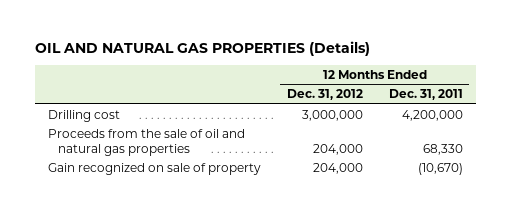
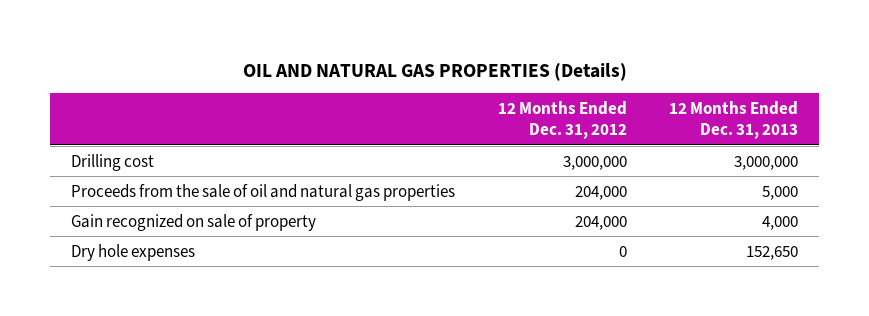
[388,89,463,101] Dec. 31, 2011 -> none
none -> [668,101,798,140] 12 Months Ended Dec. 31, 2013
none -> [71,243,196,261] Dry hole expenses

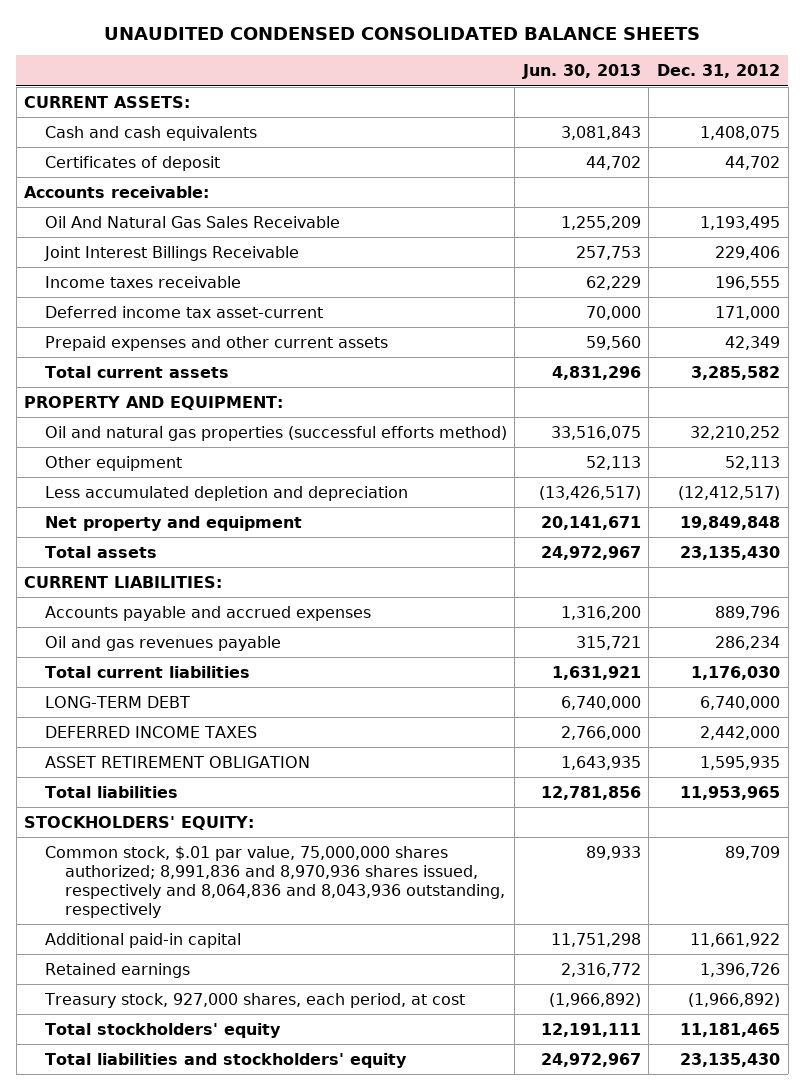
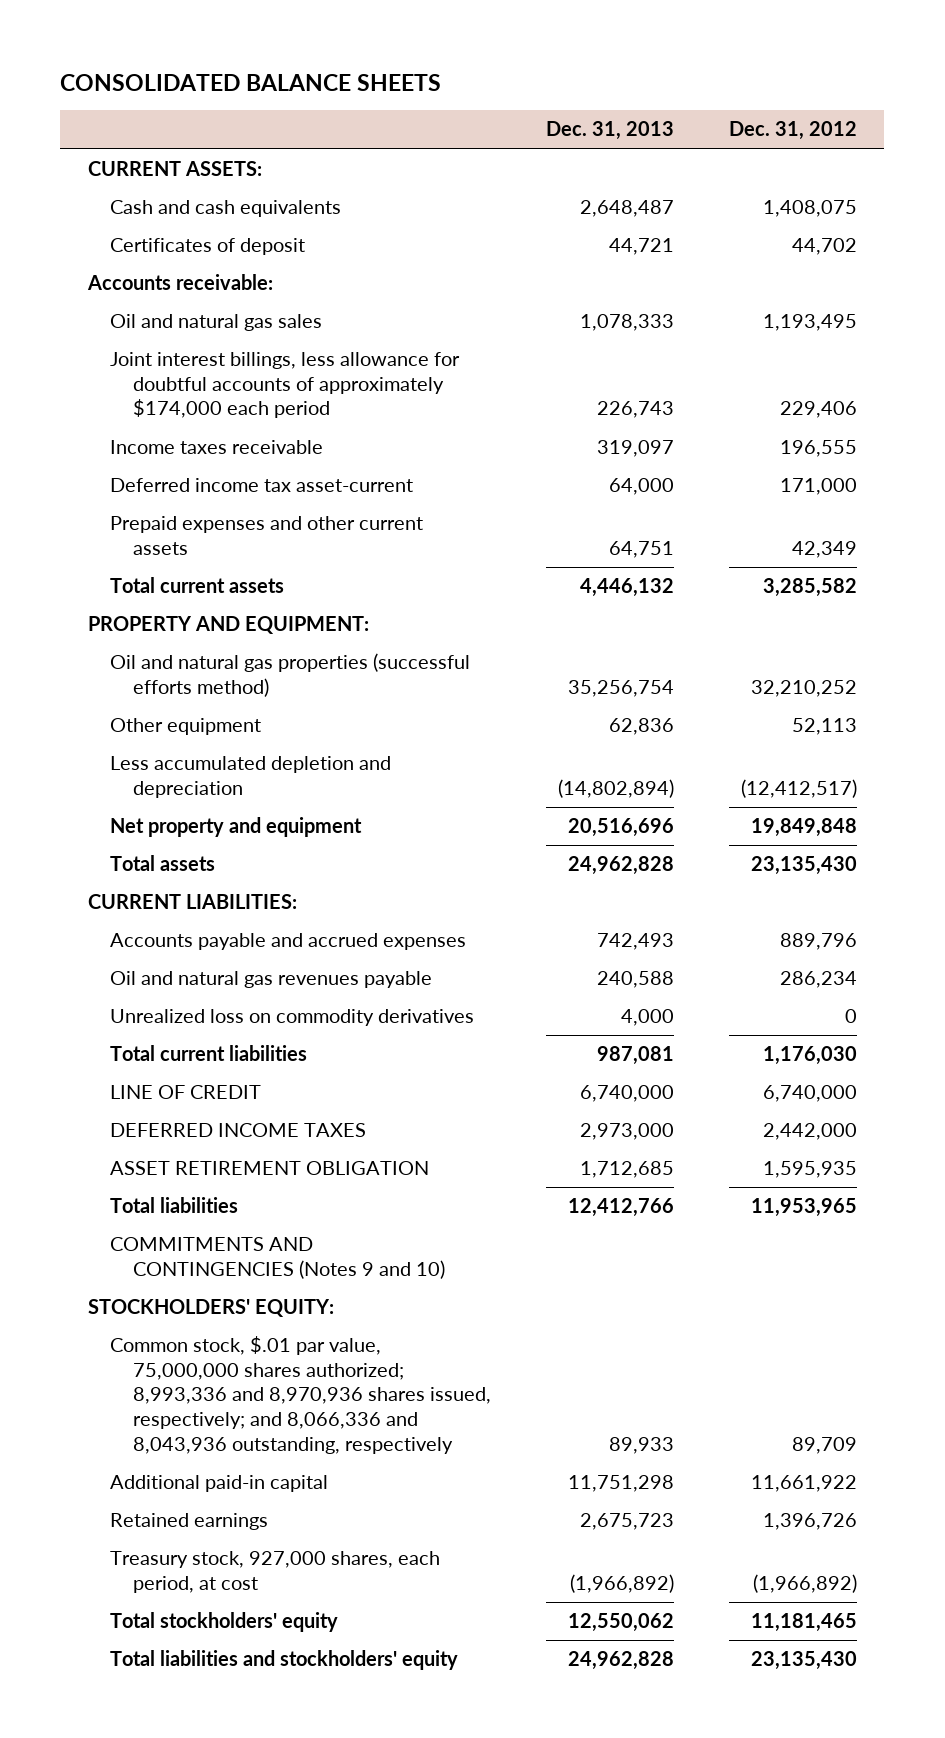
[104,27,701,41] UNAUDITED CONDENSED CONSOLIDATED BALANCE SHEETS -> [60,73,442,91] CONSOLIDATED BALANCE SHEETS
[521,64,641,80] Jun. 30, 2013 -> none
none -> [545,121,674,141] Dec. 31, 2013
[44,215,340,228] Oil And Natural Gas Sales Receivable -> [110,314,323,332] Oil and natural gas sales
[43,245,299,261] Joint Interest Billings Receivable -> [110,352,461,419] Joint interest billings, less allowance for doubtful accounts of approximately $174,000 each period
[44,635,281,651] Oil and gas revenues payable -> [110,971,433,989] Oil and natural gas revenues payable
none -> [110,1009,475,1027] Unrealized loss on commodity derivatives
[44,695,190,708] LONG-TERM DEBT -> [110,1085,262,1100] LINE OF CREDIT
none -> [110,1237,446,1279] COMMITMENTS AND CONTINGENCIES (Notes 9 and 10)
[44,845,505,918] Common stock, $.01 par value, 75,000,000 shares authorized; 8,991,836 and 8,970,936 shares issued, respectively and 8,064,836 and 8,043,936 outstanding, respectively -> [110,1336,492,1454] Common stock, $.01 par value, 75,000,000 shares authorized; 8,993,336 and 8,970,936 shares issued, respectively; and 8,066,336 and 8,043,936 outstanding, respectively

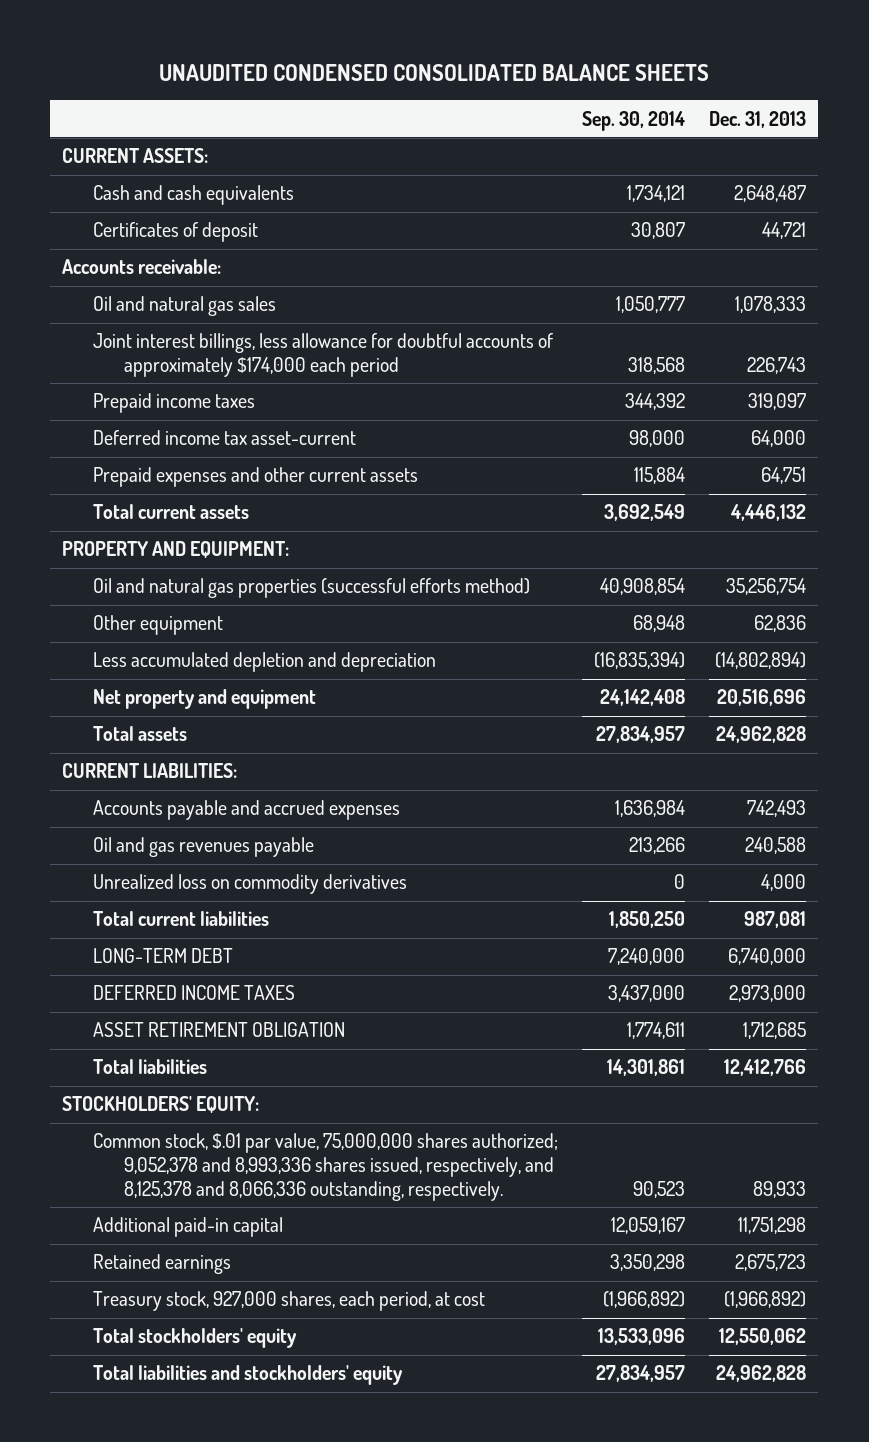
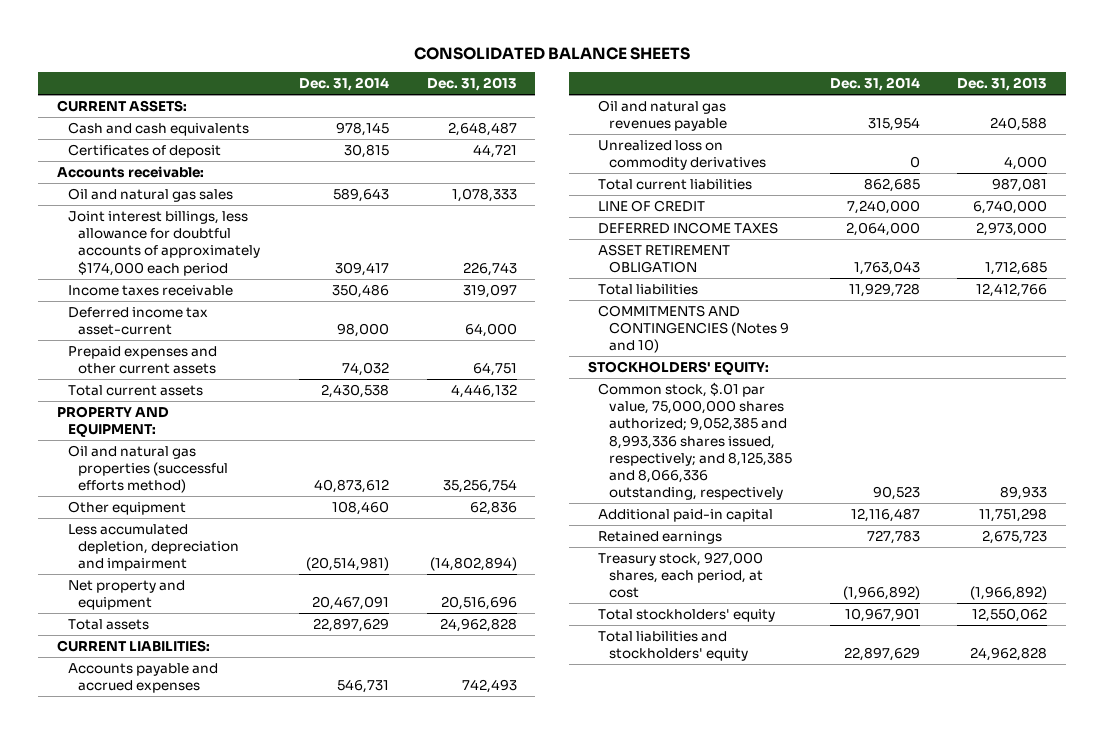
[159,63,710,81] UNAUDITED CONDENSED CONSOLIDATED BALANCE SHEETS -> [414,47,691,61] CONSOLIDATED BALANCE SHEETS
[582,110,686,131] Sep. 30, 2014 -> none
none -> [299,77,390,92] Dec. 31, 2014
[93,393,256,414] Prepaid income taxes -> [67,284,233,296] Income taxes receivable
[93,652,437,673] Less accumulated depletion and depreciation -> [67,523,240,572] Less accumulated depletion, depreciation and impairment
[93,837,315,858] Oil and gas revenues payable -> [598,99,728,132] Oil and natural gas revenues payable
[93,948,234,964] LONG-TERM DEBT -> [598,199,706,212] LINE OF CREDIT
none -> [598,304,790,354] COMMITMENTS AND CONTINGENCIES (Notes 9 and 10)
[93,1133,559,1201] Common stock, $.01 par value, 75,000,000 shares authorized; 9,052,378 and 8,993,336 shares issued, respectively, and 8,125,378 and 8,066,336 outstanding, respectively. -> [598,381,793,501] Common stock, $.01 par value, 75,000,000 shares authorized; 9,052,385 and 8,993,336 shares issued, respectively; and 8,125,385 and 8,066,336 outstanding, respectively

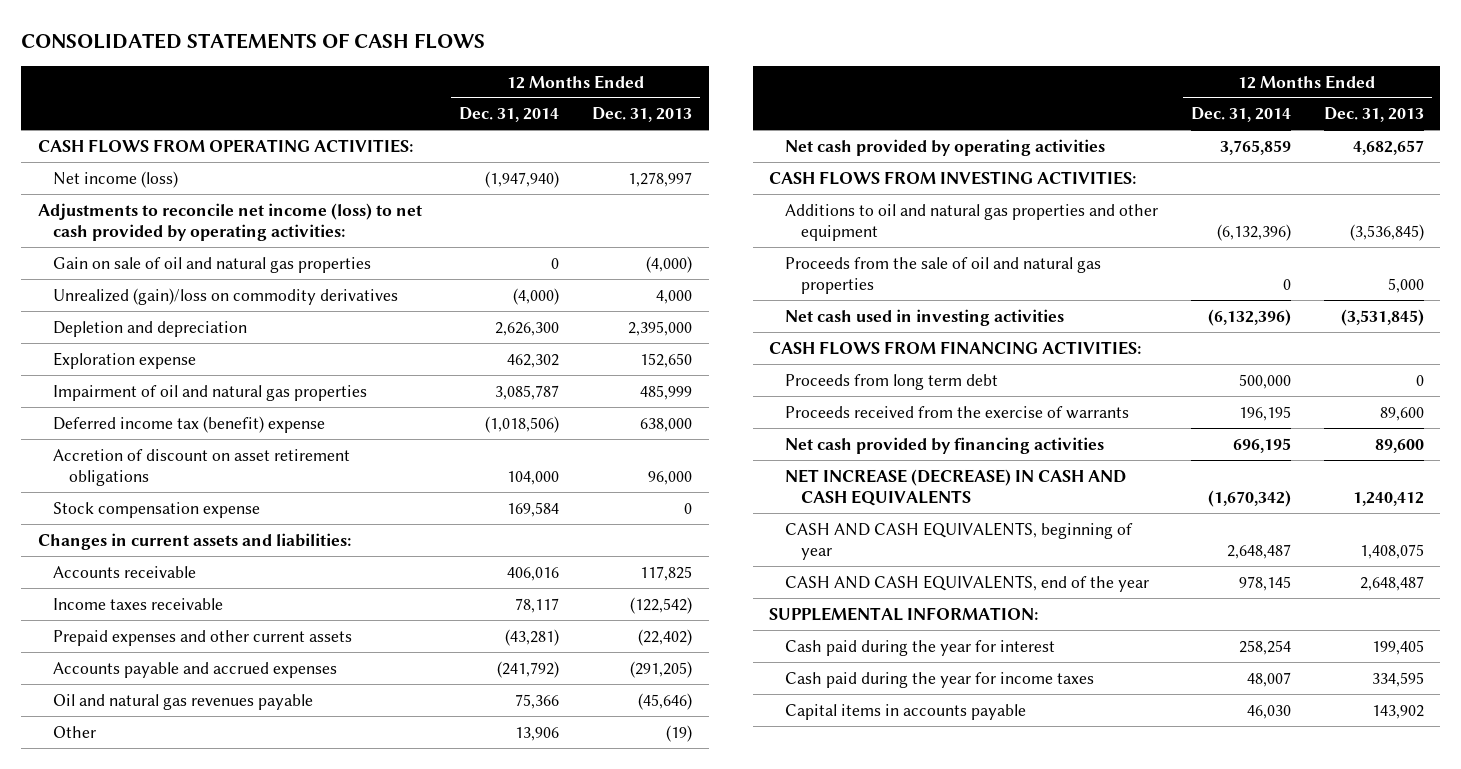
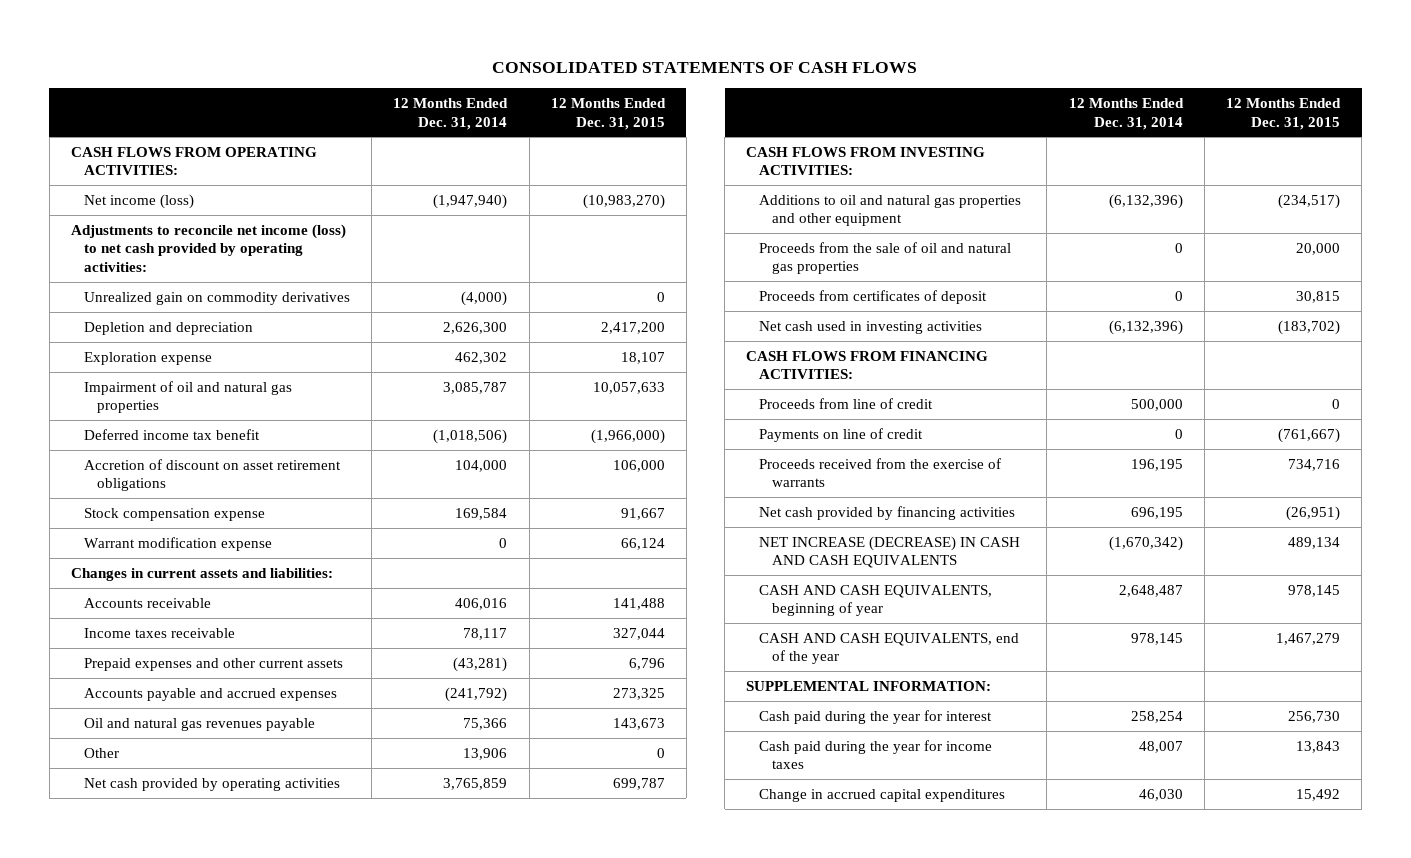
[592,107,693,123] Dec. 31, 2013 -> none
none -> [550,97,666,130] 12 Months Ended Dec. 31, 2015
[53,256,372,273] Gain on sale of oil and natural gas properties -> none
[53,287,399,305] Unrealized (gain)/loss on commodity derivatives -> [83,291,350,305] Unrealized gain on commodity derivatives
[53,415,326,433] Deferred income tax (benefit) expense -> [83,428,260,440] Deferred income tax benefit
none -> [83,536,272,551] Warrant modification expense
none -> [759,289,988,304] Proceeds from certificates of deposit
[784,373,998,390] Proceeds from long term debt -> none
none -> [759,397,934,409] Proceeds from line of credit
none -> [759,427,924,442] Payments on line of credit
[784,703,1026,720] Capital items in accounts payable -> [759,788,1006,802] Change in accrued capital expenditures

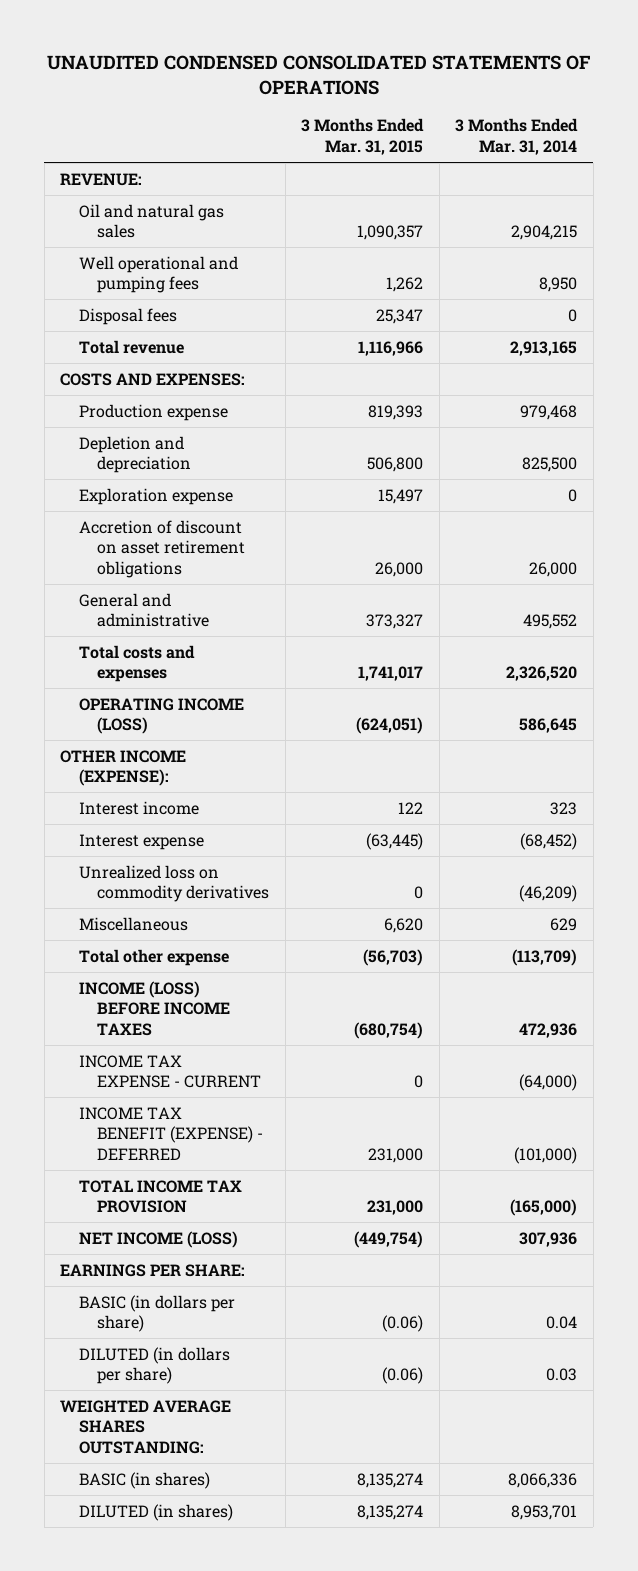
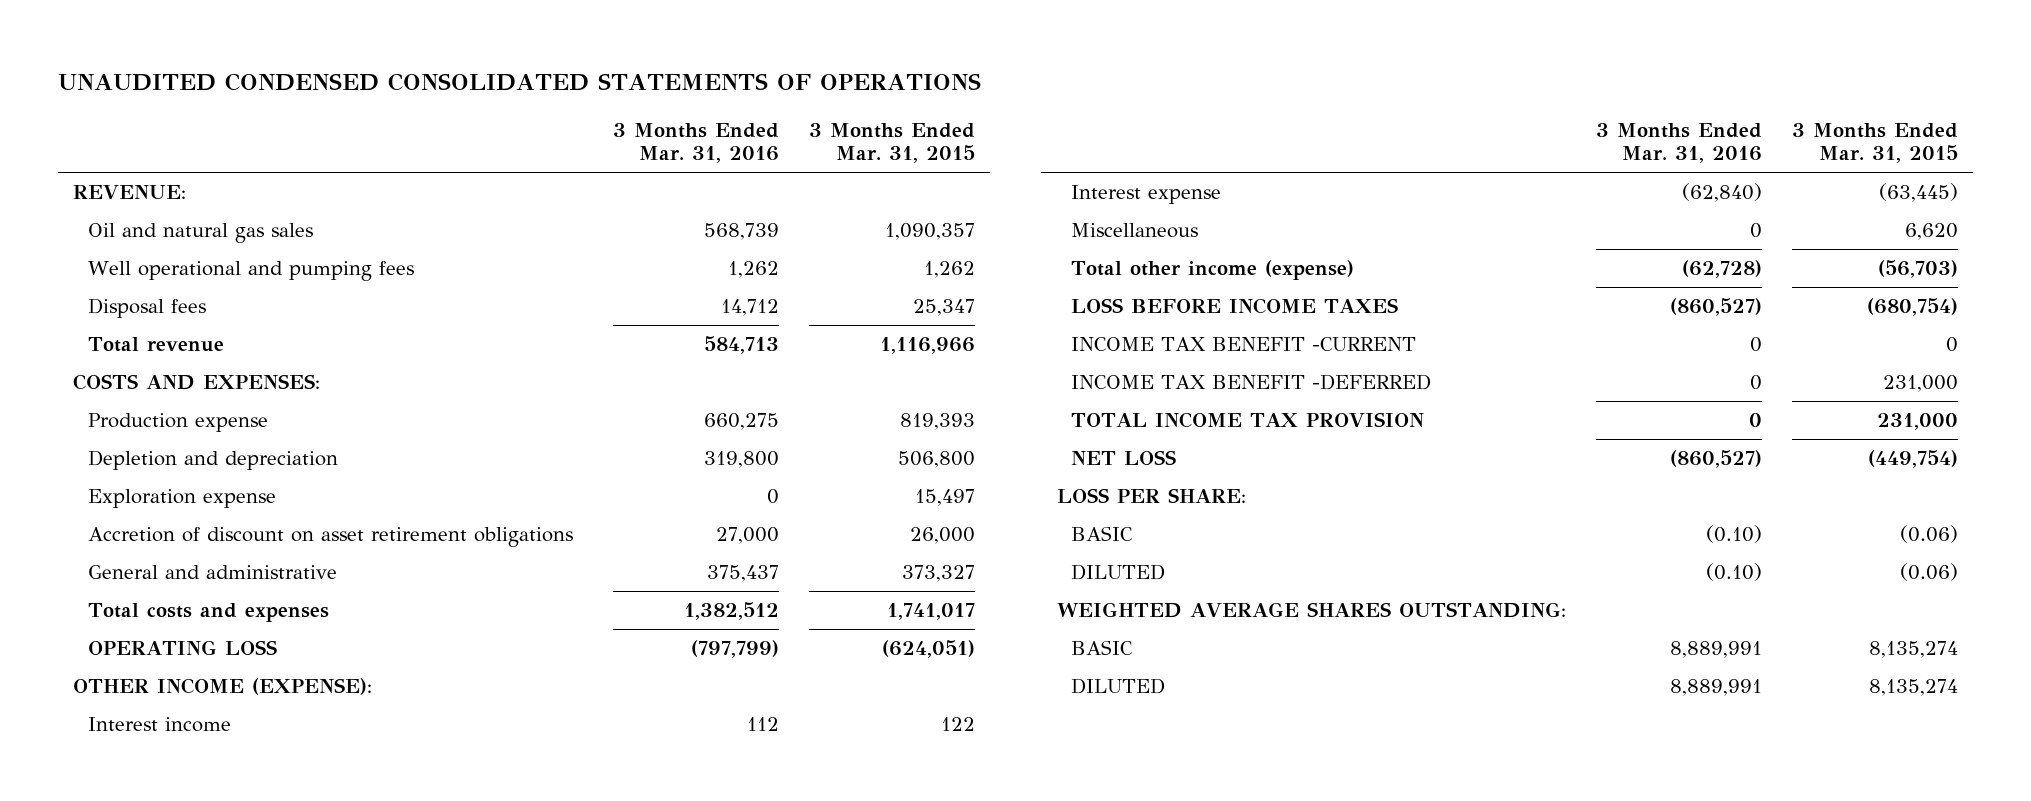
[455,118,579,155] 3 Months Ended Mar. 31, 2014 -> none
none -> [612,122,779,164] 3 Months Ended Mar. 31, 2016
[78,697,244,735] OPERATING INCOME (LOSS) -> [87,640,277,656] OPERATING LOSS
[78,864,269,903] Unrealized loss on commodity derivatives -> none
[78,948,229,966] Total other expense -> [1070,260,1354,281] Total other income (expense)
[78,980,230,1036] INCOME (LOSS) BEFORE INCOME TAXES -> [1070,298,1398,315] LOSS BEFORE INCOME TAXES
[78,1054,261,1089] INCOME TAX EXPENSE - CURRENT -> [1070,337,1416,352] INCOME TAX BENEFIT -CURRENT
[78,1106,263,1160] INCOME TAX BENEFIT (EXPENSE) - DEFERRED -> [1070,374,1431,391] INCOME TAX BENEFIT -DEFERRED
[78,1230,238,1248] NET INCOME (LOSS) -> [1070,450,1176,466] NET LOSS
[60,1263,246,1277] EARNINGS PER SHARE: -> [1056,488,1246,504] LOSS PER SHARE:
[78,1294,235,1333] BASIC (in dollars per share) -> [1070,526,1133,542] BASIC
[78,1346,230,1385] DILUTED (in dollars per share) -> [1070,564,1165,581] DILUTED
[78,1471,210,1489] BASIC (in shares) -> [1070,640,1133,656] BASIC
[78,1503,233,1521] DILUTED (in shares) -> [1070,678,1165,695] DILUTED

